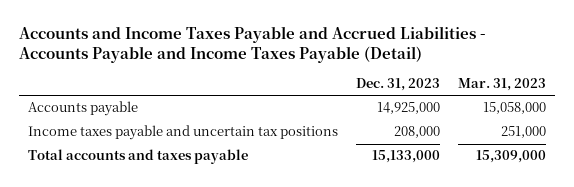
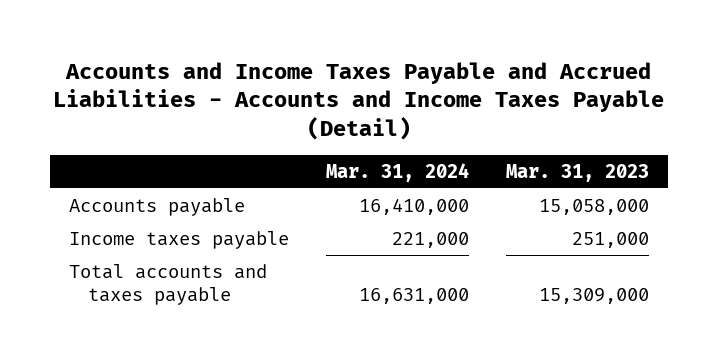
[18,25,486,63] Accounts and Income Taxes Payable and Accrued Liabilities - Accounts Payable and Income Taxes Payable (Detail) -> [52,61,664,141] Accounts and Income Taxes Payable and Accrued Liabilities - Accounts and Income Taxes Payable (Detail)
[355,77,440,91] Dec. 31, 2023 -> none
none -> [325,162,469,182] Mar. 31, 2024
[27,125,338,141] Income taxes payable and uncertain tax positions -> [68,230,289,249] Income taxes payable

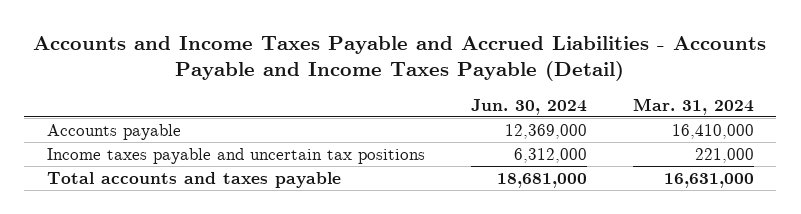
[52,61,664,141] Accounts and Income Taxes Payable and Accrued Liabilities - Accounts and Income Taxes Payable (Detail) -> [33,36,767,82] Accounts and Income Taxes Payable and Accrued Liabilities - Accounts Payable and Income Taxes Payable (Detail)
[506,163,650,182] Mar. 31, 2023 -> none
none -> [470,98,587,115] Jun. 30, 2024
[68,230,289,249] Income taxes payable -> [47,147,426,164] Income taxes payable and uncertain tax positions

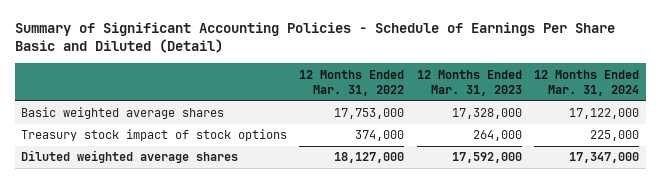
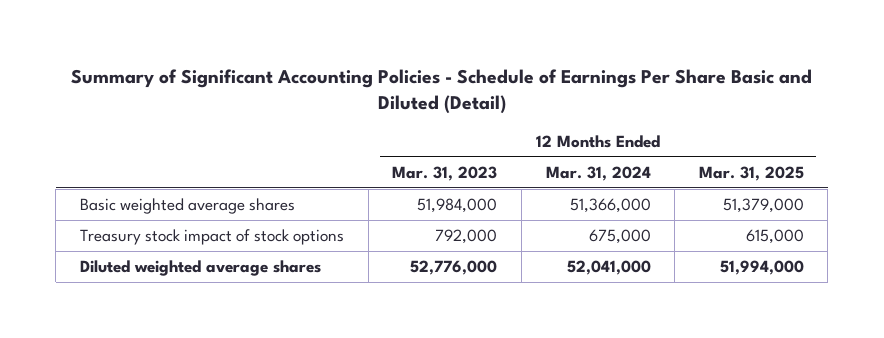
[299,69,405,96] 12 Months Ended Mar. 31, 2022 -> none
none -> [698,165,804,181] Mar. 31, 2025
[451,108,522,120] 17,328,000 -> [417,198,498,214] 51,984,000
[569,108,640,120] 17,122,000 -> [569,198,651,214] 51,366,000
[472,130,522,142] 264,000 -> [435,229,498,245] 792,000
[590,130,640,142] 225,000 -> [588,229,651,245] 675,000
[451,152,522,164] 17,592,000 -> [410,260,498,276] 52,776,000
[569,152,640,164] 17,347,000 -> [566,260,651,276] 52,041,000

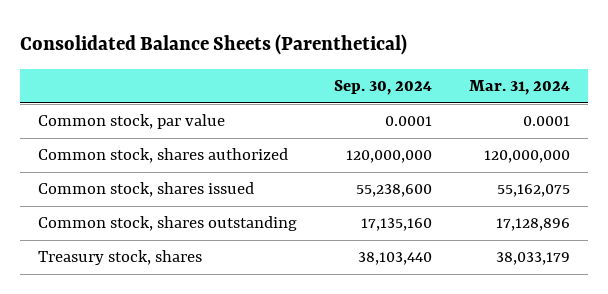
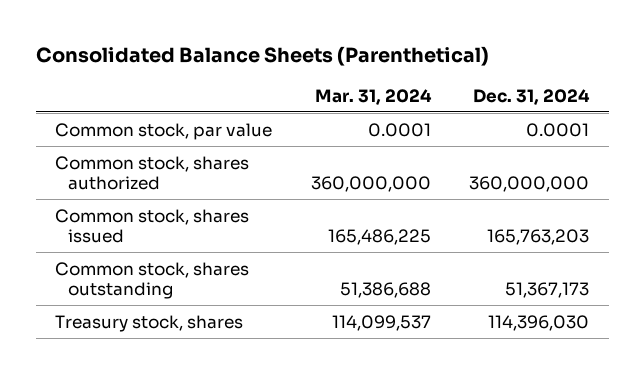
[333,80,432,96] Sep. 30, 2024 -> none
none -> [473,88,591,105] Dec. 31, 2024
[483,150,570,164] 120,000,000 -> [310,175,431,192] 360,000,000
[496,184,570,198] 55,162,075 -> [327,228,431,245] 165,486,225
[495,218,570,232] 17,128,896 -> [339,281,431,298] 51,386,688
[495,252,570,266] 38,033,179 -> [331,314,431,331] 114,099,537

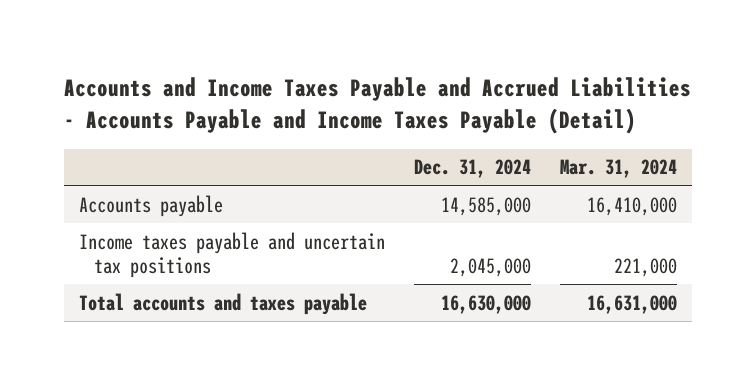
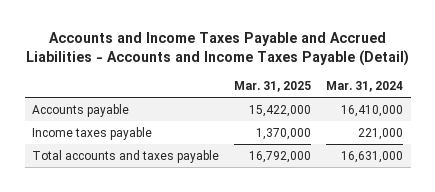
[64,77,692,135] Accounts and Income Taxes Payable and Accrued Liabilities - Accounts Payable and Income Taxes Payable (Detail) -> [25,32,409,67] Accounts and Income Taxes Payable and Accrued Liabilities - Accounts and Income Taxes Payable (Detail)
[413,159,531,179] Dec. 31, 2024 -> none
none -> [234,81,312,93] Mar. 31, 2025
[78,231,385,279] Income taxes payable and uncertain tax positions -> [32,126,153,140] Income taxes payable

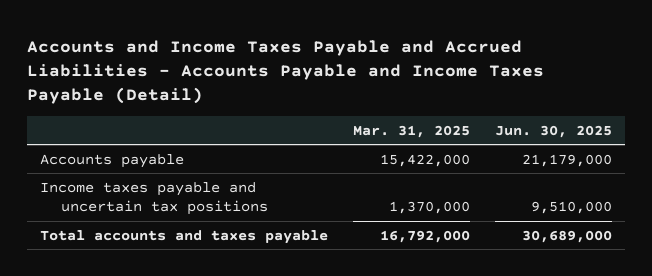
[25,32,409,67] Accounts and Income Taxes Payable and Accrued Liabilities - Accounts and Income Taxes Payable (Detail) -> [27,39,545,105] Accounts and Income Taxes Payable and Accrued Liabilities - Accounts Payable and Income Taxes Payable (Detail)
[326,81,404,93] Mar. 31, 2024 -> none
none -> [495,124,613,138] Jun. 30, 2025
[32,126,153,140] Income taxes payable -> [40,181,268,216] Income taxes payable and uncertain tax positions

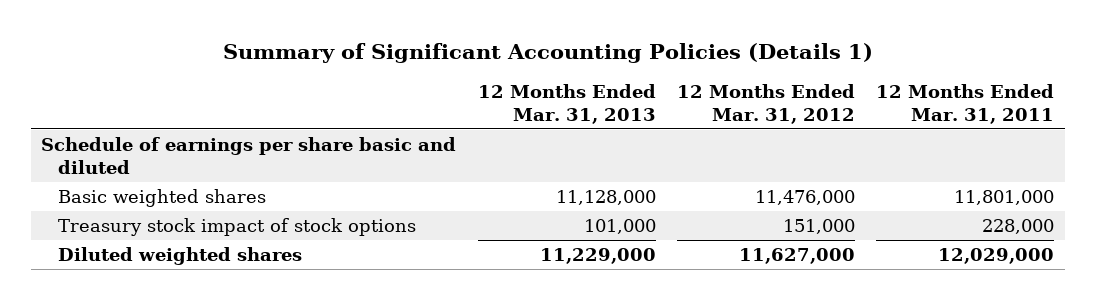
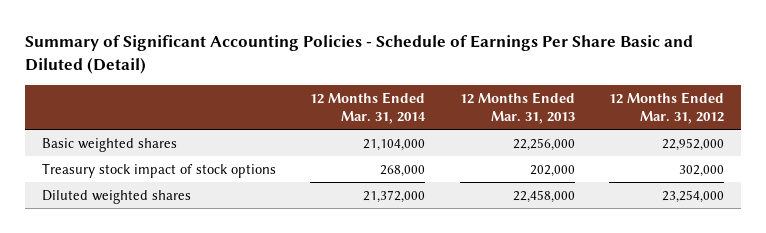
[222,42,873,63] Summary of Significant Accounting Policies (Details 1) -> [24,35,693,75] Summary of Significant Accounting Policies - Schedule of Earnings Per Share Basic and Diluted (Detail)
[876,84,1055,124] 12 Months Ended Mar. 31, 2011 -> none
none -> [310,91,427,125] 12 Months Ended Mar. 31, 2014
[41,137,457,174] Schedule of earnings per share basic and diluted -> none
[555,190,656,206] 11,128,000 -> [512,137,575,151] 22,256,000
[754,190,855,206] 11,476,000 -> [661,137,724,151] 22,952,000
[583,219,656,235] 101,000 -> [529,164,575,177] 202,000
[782,219,855,235] 151,000 -> [678,164,724,177] 302,000
[539,248,656,265] 11,229,000 -> [512,189,575,203] 22,458,000
[738,248,855,265] 11,627,000 -> [661,189,724,203] 23,254,000

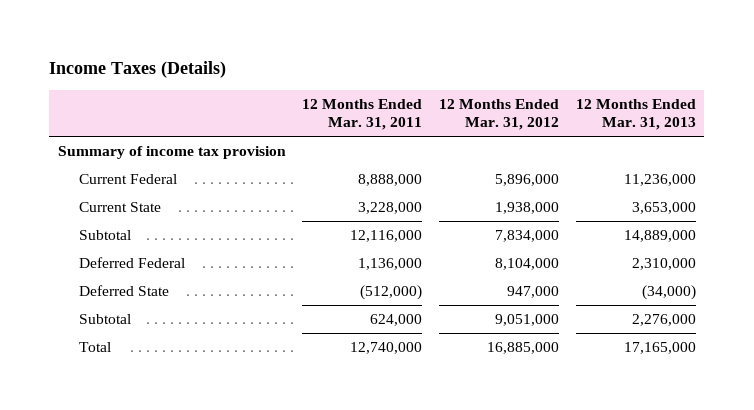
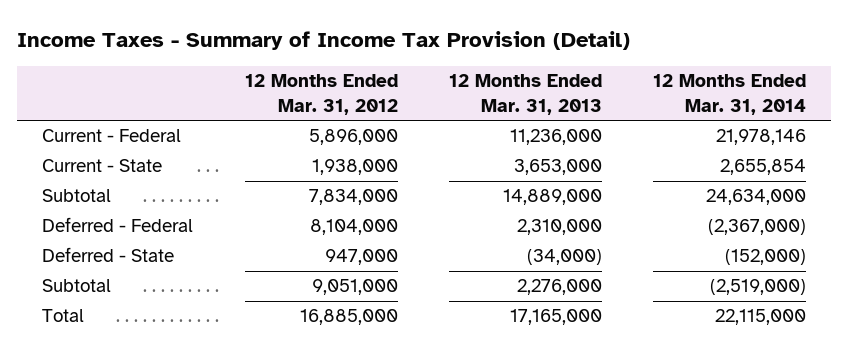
[49,60,227,78] Income Taxes (Details) -> [16,30,630,50] Income Taxes - Summary of Income Tax Provision (Detail)
[302,98,423,131] 12 Months Ended Mar. 31, 2011 -> none
none -> [652,74,806,116] 12 Months Ended Mar. 31, 2014
[57,145,286,159] Summary of income tax provision -> none
[78,173,177,184] Current Federal -> [42,129,182,143] Current - Federal
[78,201,161,212] Current State -> [42,159,163,173] Current - State
[78,256,185,268] Deferred Federal -> [42,217,194,233] Deferred - Federal
[78,284,169,296] Deferred State -> [42,247,175,263] Deferred - State

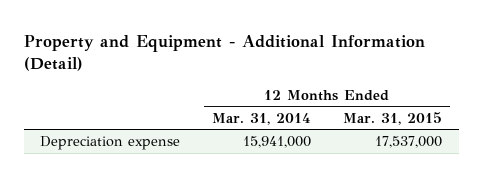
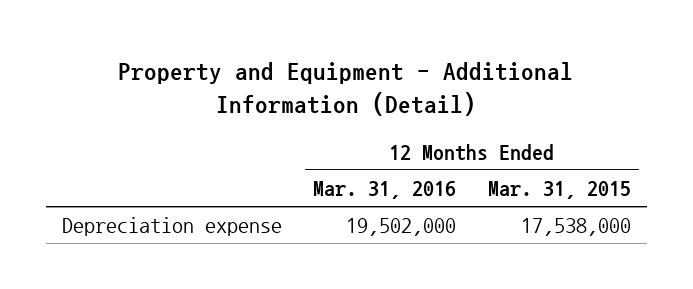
[212,113,312,126] Mar. 31, 2014 -> none
none -> [313,180,457,199] Mar. 31, 2016
[375,136,443,149] 17,537,000 -> [521,217,632,236] 17,538,000

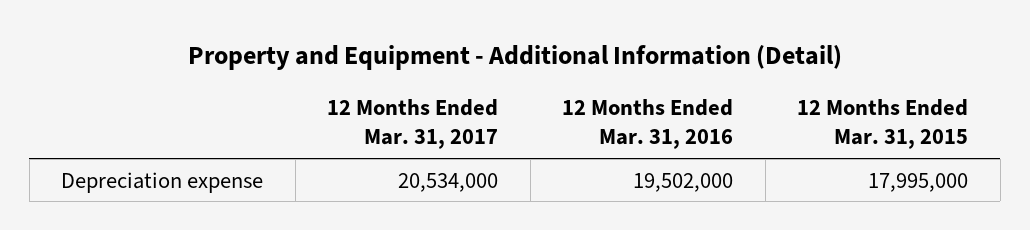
none -> [327,99,499,150] 12 Months Ended Mar. 31, 2017
[521,217,632,236] 17,538,000 -> [868,172,969,192] 17,995,000

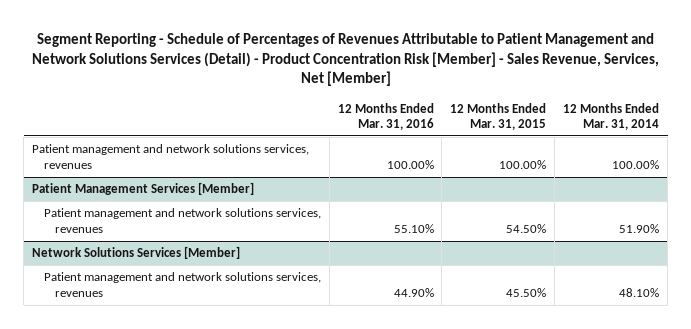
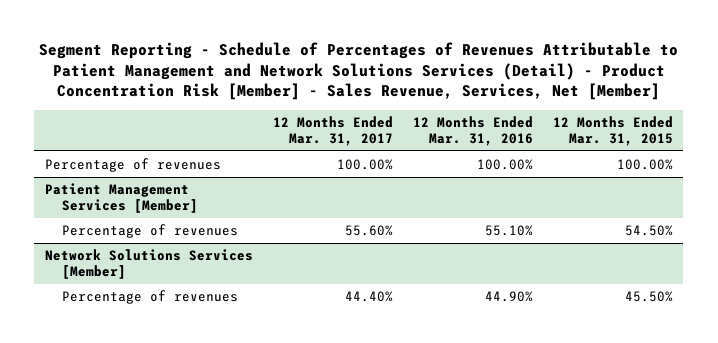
[563,102,660,130] 12 Months Ended Mar. 31, 2014 -> none
none -> [272,115,393,146] 12 Months Ended Mar. 31, 2017
[32,144,310,169] Patient management and network solutions services, revenues -> [44,158,221,173] Percentage of revenues
[43,208,321,233] Patient management and network solutions services, revenues -> [61,224,238,239] Percentage of revenues
[43,272,321,297] Patient management and network solutions services, revenues -> [61,290,238,305] Percentage of revenues

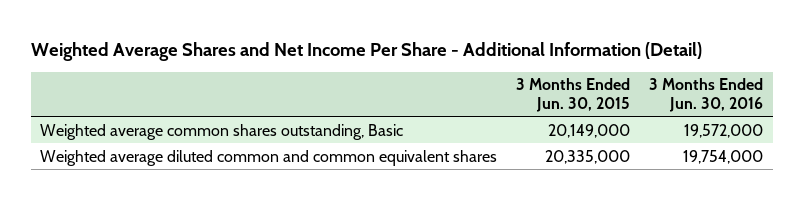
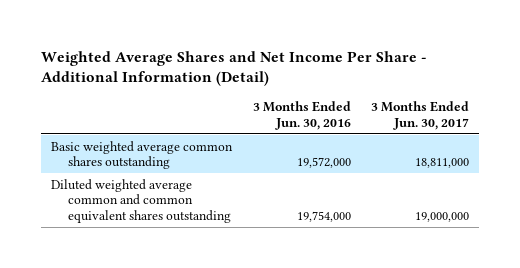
[516,78,631,112] 3 Months Ended Jun. 30, 2015 -> none
none -> [370,101,469,130] 3 Months Ended Jun. 30, 2017
[40,123,404,140] Weighted average common shares outstanding, Basic -> [51,140,234,170] Basic weighted average common shares outstanding
[40,149,498,166] Weighted average diluted common and common equivalent shares -> [51,178,231,223] Diluted weighted average common and common equivalent shares outstanding

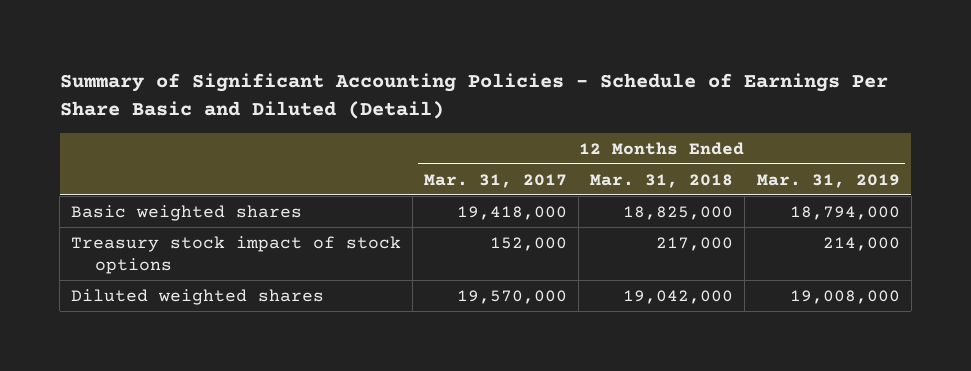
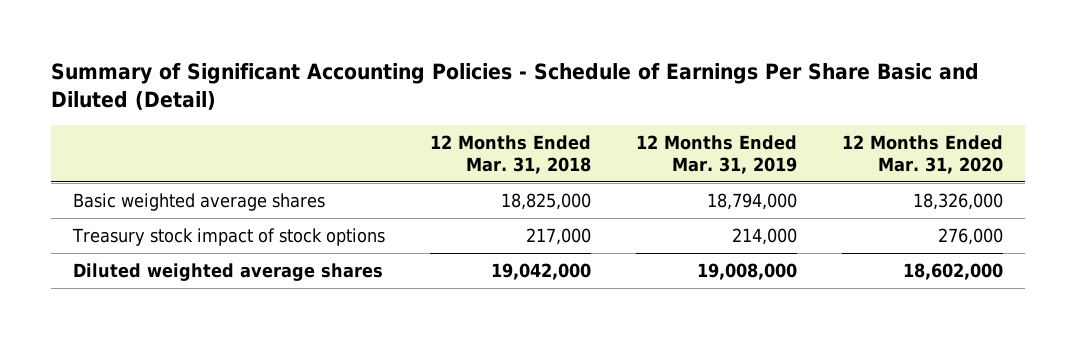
[424,173,568,188] Mar. 31, 2017 -> none
none -> [841,134,1003,174] 12 Months Ended Mar. 31, 2020
[71,204,303,221] Basic weighted shares -> [73,193,326,212] Basic weighted average shares
[71,288,325,305] Diluted weighted shares -> [73,263,384,282] Diluted weighted average shares

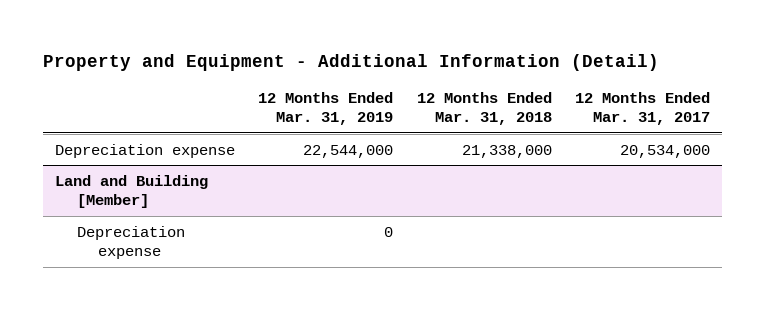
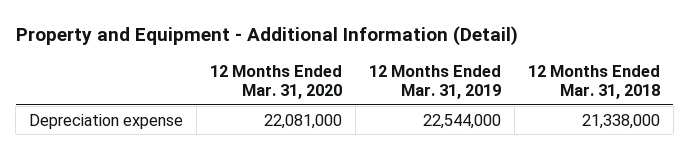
[575,91,711,126] 12 Months Ended Mar. 31, 2017 -> none
none -> [210,65,343,100] 12 Months Ended Mar. 31, 2020
[54,174,208,209] Land and Building [Member] -> none
[76,225,185,260] Depreciation expense -> none

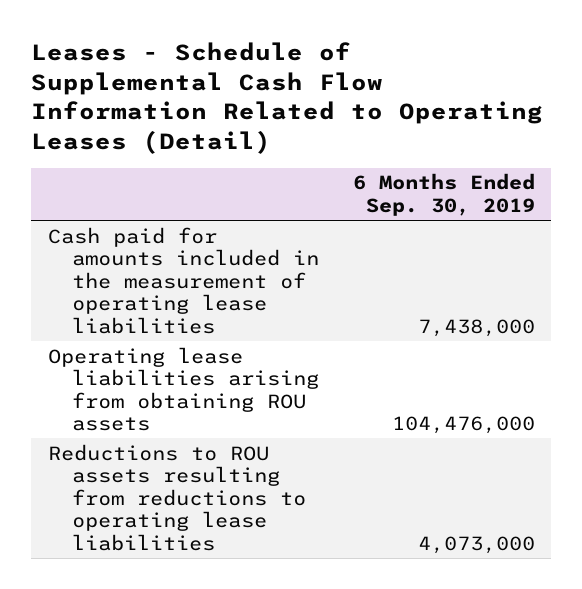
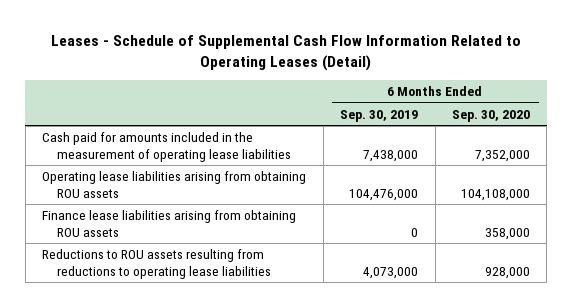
none -> [452,109,531,122] Sep. 30, 2020
none -> [42,210,297,237] Finance lease liabilities arising from obtaining ROU assets

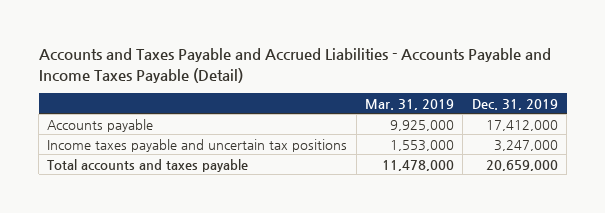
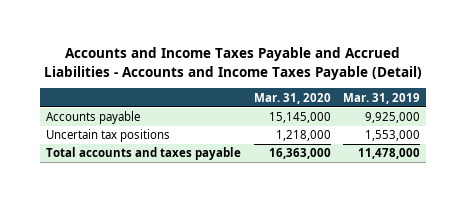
[38,48,551,83] Accounts and Taxes Payable and Accrued Liabilities - Accounts Payable and Income Taxes Payable (Detail) -> [44,47,423,80] Accounts and Income Taxes Payable and Accrued Liabilities - Accounts and Income Taxes Payable (Detail)
[471,98,558,110] Dec. 31, 2019 -> none
none -> [253,92,331,104] Mar. 31, 2020
[47,138,348,152] Income taxes payable and uncertain tax positions -> [46,129,171,143] Uncertain tax positions

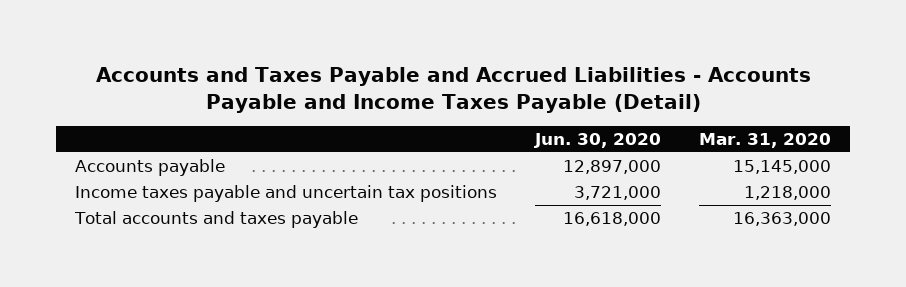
[44,47,423,80] Accounts and Income Taxes Payable and Accrued Liabilities - Accounts and Income Taxes Payable (Detail) -> [95,67,811,113] Accounts and Taxes Payable and Accrued Liabilities - Accounts Payable and Income Taxes Payable (Detail)
[342,92,420,104] Mar. 31, 2019 -> none
none -> [533,132,661,148] Jun. 30, 2020
[46,129,171,143] Uncertain tax positions -> [74,185,497,203] Income taxes payable and uncertain tax positions

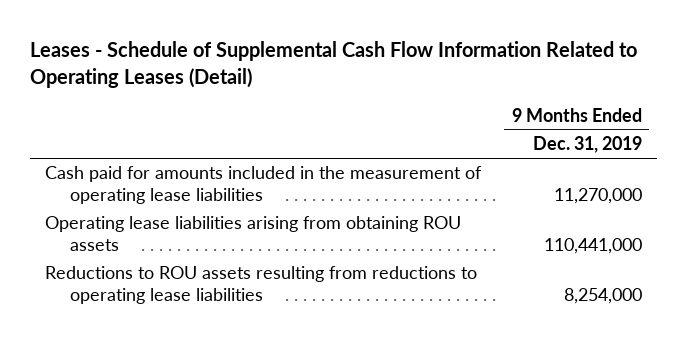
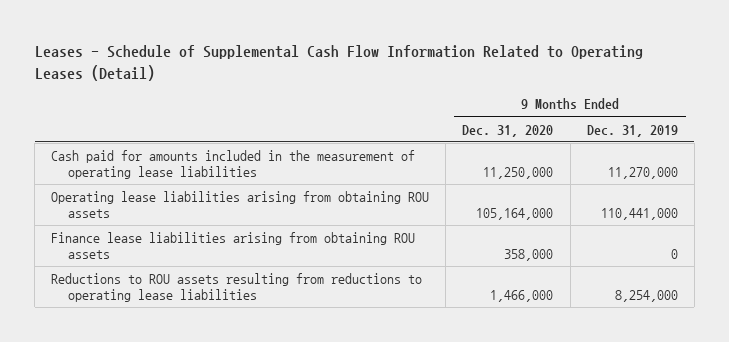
none -> [462,124,554,137] Dec. 31, 2020
none -> [51,232,416,260] Finance lease liabilities arising from obtaining ROU assets

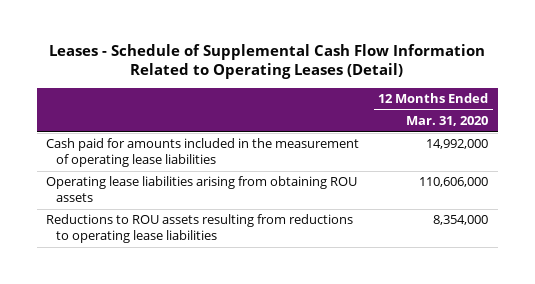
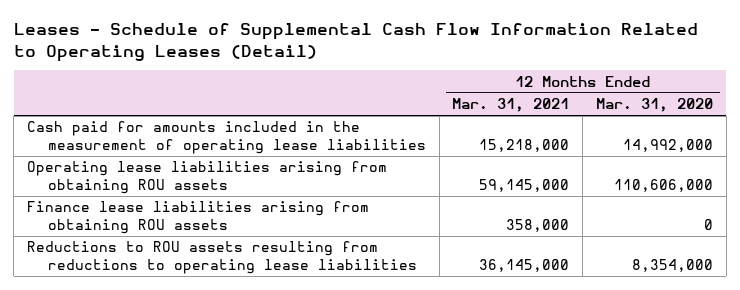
none -> [452,98,570,113] Mar. 31, 2021
none -> [26,201,369,235] Finance lease liabilities arising from obtaining ROU assets

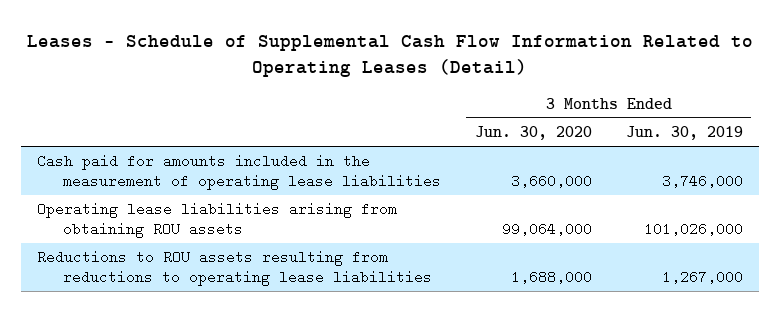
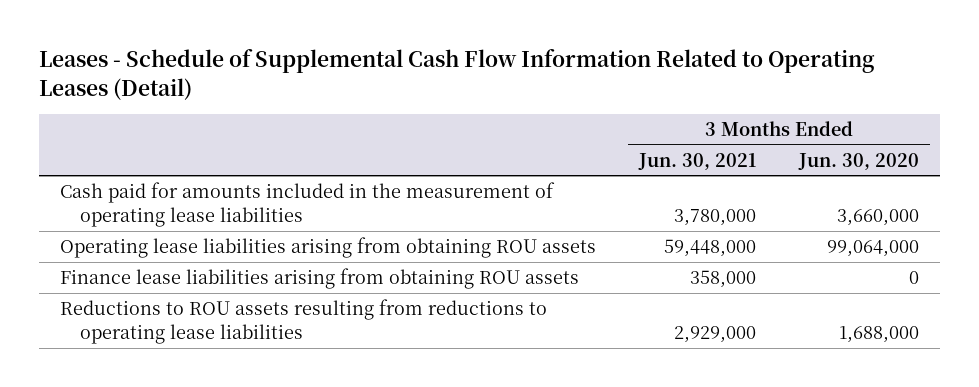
[625,126,743,141] Jun. 30, 2019 -> none
none -> [638,152,757,170] Jun. 30, 2021
none -> [60,268,580,290] Finance lease liabilities arising from obtaining ROU assets

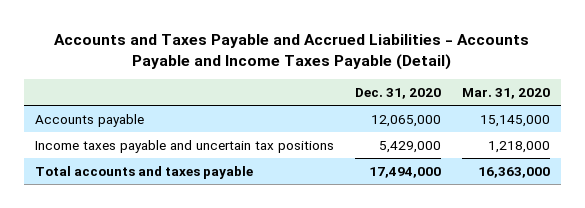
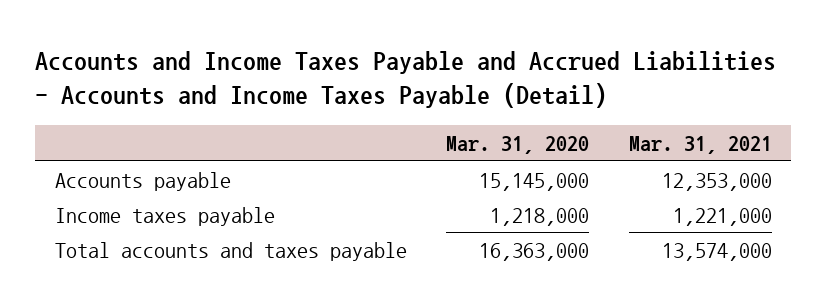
[54,33,530,70] Accounts and Taxes Payable and Accrued Liabilities - Accounts Payable and Income Taxes Payable (Detail) -> [34,51,776,109] Accounts and Income Taxes Payable and Accrued Liabilities - Accounts and Income Taxes Payable (Detail)
[354,87,441,99] Dec. 31, 2020 -> none
none -> [628,135,772,154] Mar. 31, 2021
[34,139,334,153] Income taxes payable and uncertain tax positions -> [54,206,275,226] Income taxes payable

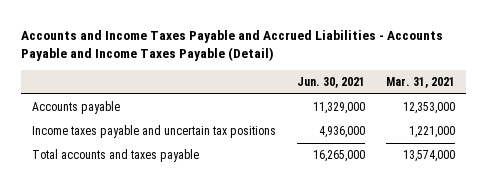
[34,51,776,109] Accounts and Income Taxes Payable and Accrued Liabilities - Accounts and Income Taxes Payable (Detail) -> [21,29,444,62] Accounts and Income Taxes Payable and Accrued Liabilities - Accounts Payable and Income Taxes Payable (Detail)
[446,135,590,154] Mar. 31, 2020 -> none
none -> [296,77,365,89] Jun. 30, 2021
[54,206,275,226] Income taxes payable -> [31,125,276,139] Income taxes payable and uncertain tax positions

